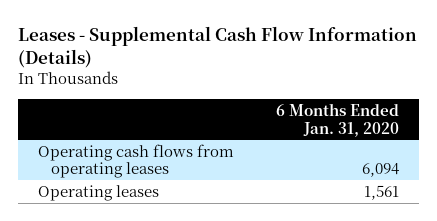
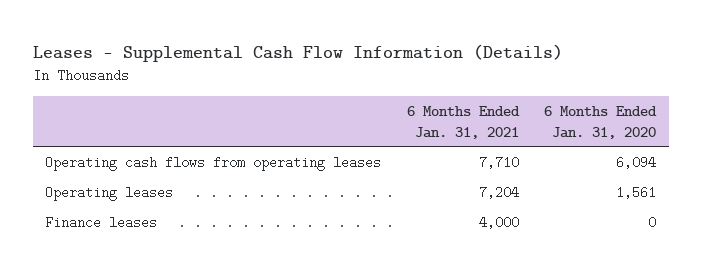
none -> [406,105,520,139] 6 Months Ended Jan. 31, 2021
none -> [45,215,158,229] Finance leases

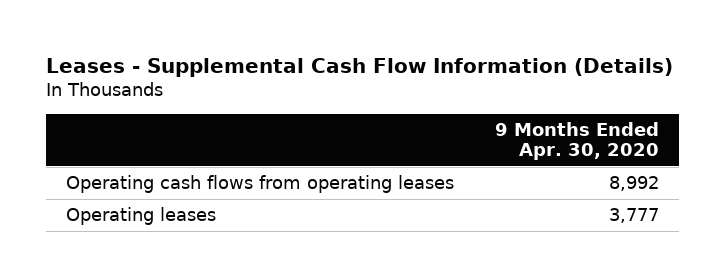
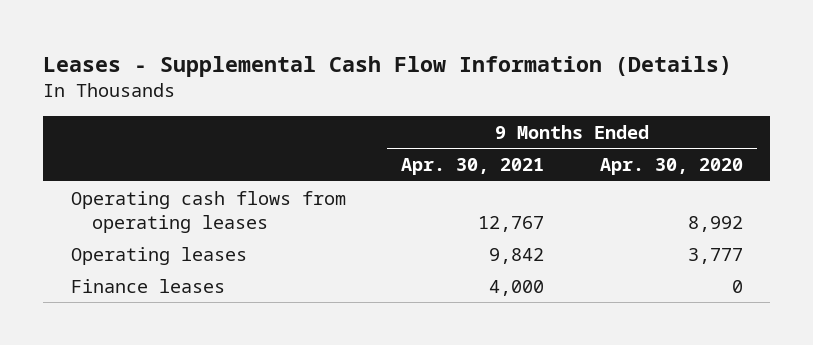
none -> [401,158,545,176] Apr. 30, 2021
none -> [70,278,225,293] Finance leases

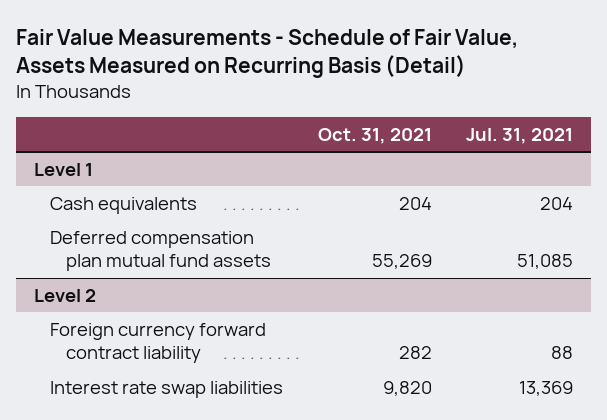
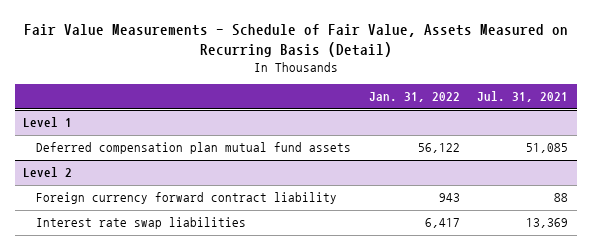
[317,127,432,144] Oct. 31, 2021 -> none
none -> [368,92,460,103] Jan. 31, 2022
[49,196,197,214] Cash equivalents -> none

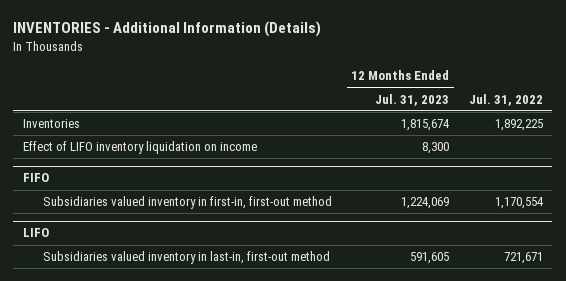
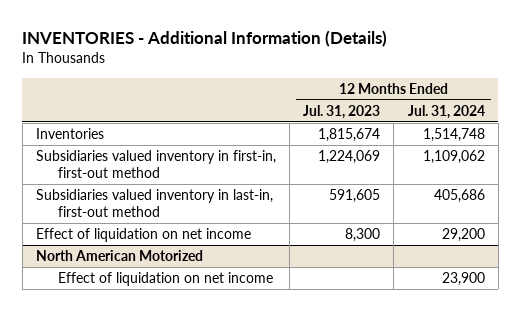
[468,93,543,106] Jul. 31, 2022 -> none
none -> [407,104,485,119] Jul. 31, 2024
[22,141,257,155] Effect of LIFO inventory liquidation on income -> none
[22,173,49,183] FIFO -> none
[22,228,49,238] LIFO -> none
none -> [35,228,251,243] Effect of liquidation on net income
none -> [35,250,203,262] North American Motorized
none -> [58,272,274,287] Effect of liquidation on net income

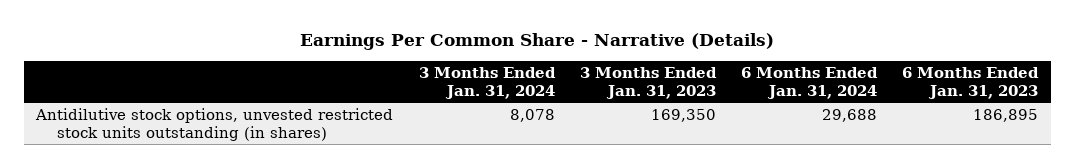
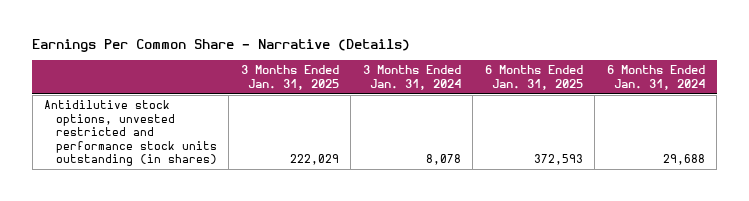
[579,66,717,100] 3 Months Ended Jan. 31, 2023 -> none
[902,66,1040,100] 6 Months Ended Jan. 31, 2023 -> none
none -> [240,65,339,91] 3 Months Ended Jan. 31, 2025
none -> [484,65,583,91] 6 Months Ended Jan. 31, 2025
[35,107,394,142] Antidilutive stock options, unvested restricted stock units outstanding (in shares) -> [44,100,217,167] Antidilutive stock options, unvested restricted and performance stock units outstanding (in shares)

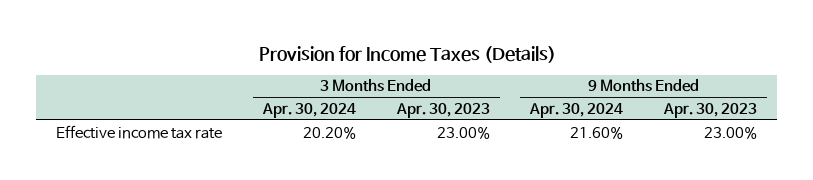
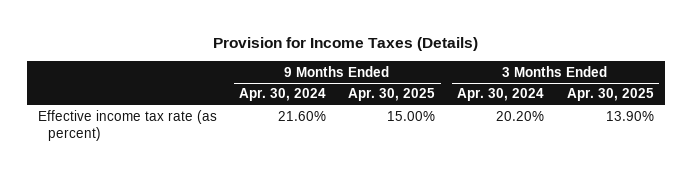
[395,102,490,118] Apr. 30, 2023 -> none
[662,102,757,118] Apr. 30, 2023 -> none
none -> [348,88,436,102] Apr. 30, 2025
none -> [566,88,654,102] Apr. 30, 2025
[56,124,223,139] Effective income tax rate -> [38,110,218,142] Effective income tax rate (as percent)

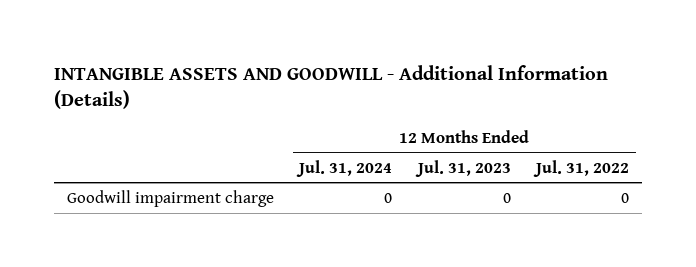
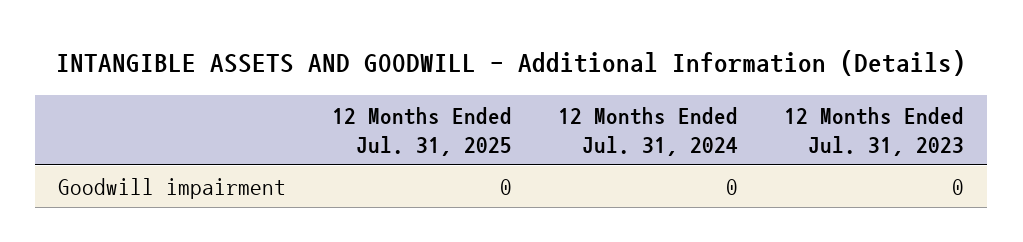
[533,159,630,177] 12 Months Ended Jul. 31, 2022 -> none
none -> [332,106,513,156] 12 Months Ended Jul. 31, 2025
[66,190,274,208] Goodwill impairment charge -> [58,177,287,199] Goodwill impairment

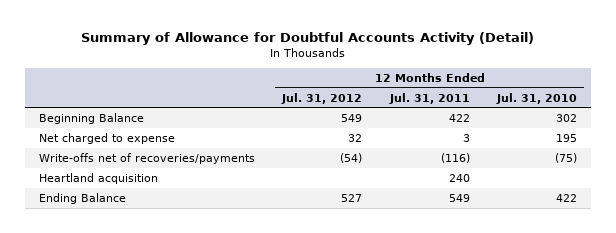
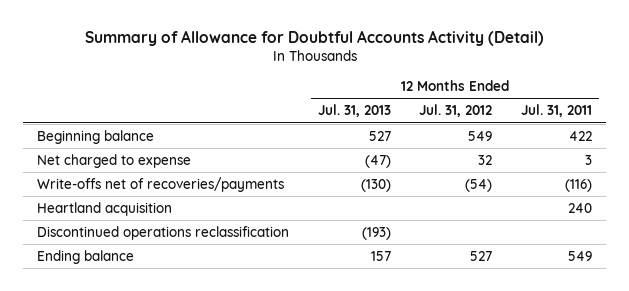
[495,92,577,104] Jul. 31, 2010 -> none
none -> [317,104,391,118] Jul. 31, 2013
[38,112,144,124] Beginning Balance -> [37,129,155,144] Beginning balance
none -> [37,225,290,240] Discontinued operations reclassification
[38,192,126,204] Ending Balance -> [37,249,135,264] Ending balance

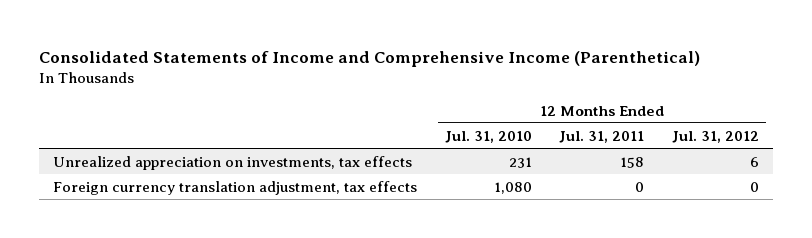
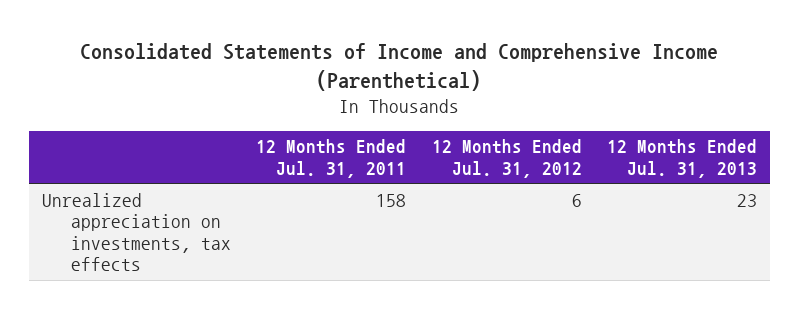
[444,130,532,143] Jul. 31, 2010 -> none
none -> [607,139,758,178] 12 Months Ended Jul. 31, 2013
[53,180,418,195] Foreign currency translation adjustment, tax effects -> none

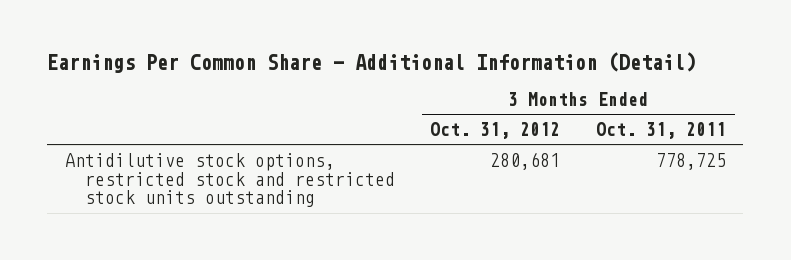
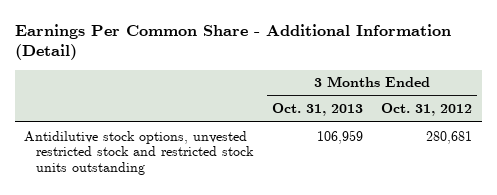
[595,122,726,140] Oct. 31, 2011 -> none
none -> [271,103,363,117] Oct. 31, 2013
[65,152,396,208] Antidilutive stock options, restricted stock and restricted stock units outstanding -> [24,130,255,176] Antidilutive stock options, unvested restricted stock and restricted stock units outstanding

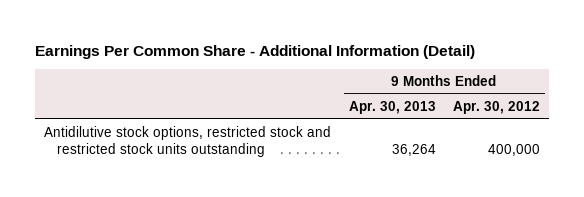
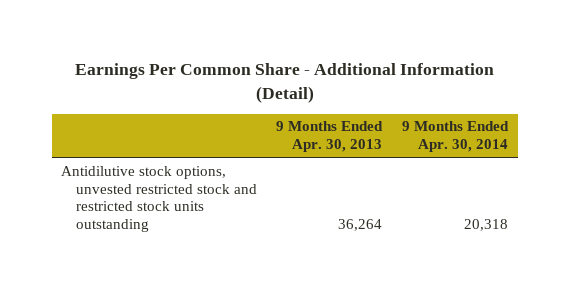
[453,100,541,114] Apr. 30, 2012 -> none
none -> [401,121,509,153] 9 Months Ended Apr. 30, 2014
[43,126,331,157] Antidilutive stock options, restricted stock and restricted stock units outstanding -> [61,165,257,233] Antidilutive stock options, unvested restricted stock and restricted stock units outstanding

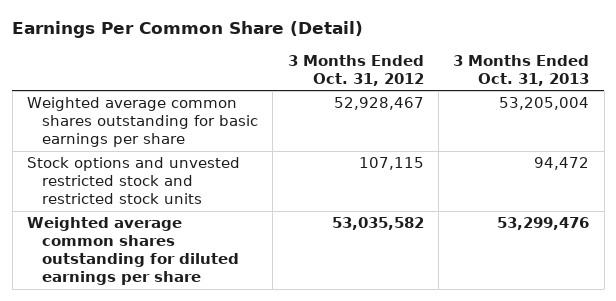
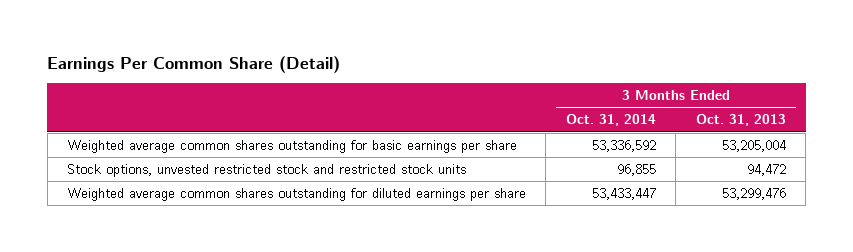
[287,54,424,86] 3 Months Ended Oct. 31, 2012 -> none
none -> [565,114,656,127] Oct. 31, 2014
[26,157,240,205] Stock options and unvested restricted stock and restricted stock units -> [67,163,467,177] Stock options, unvested restricted stock and restricted stock units

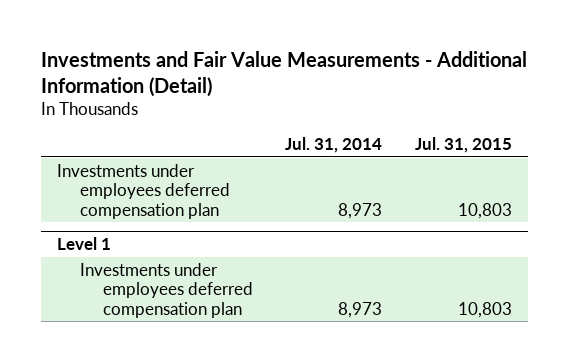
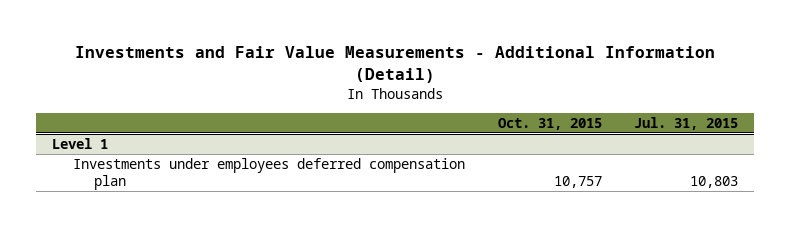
[285,137,383,154] Jul. 31, 2014 -> none
none -> [497,117,602,130] Oct. 31, 2015
[56,163,230,219] Investments under employees deferred compensation plan -> none

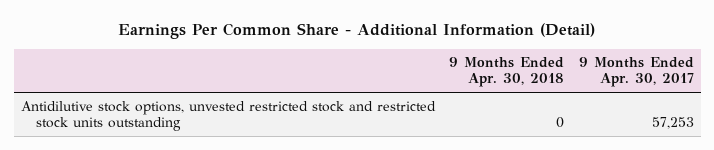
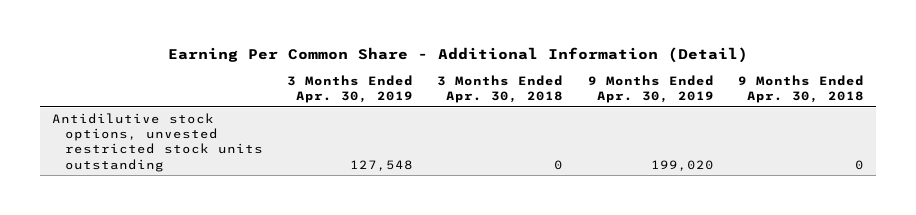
[118,23,596,40] Earnings Per Common Share - Additional Information (Detail) -> [167,46,748,63] Earning Per Common Share - Additional Information (Detail)
[578,57,694,88] 9 Months Ended Apr. 30, 2017 -> none
none -> [287,75,414,104] 3 Months Ended Apr. 30, 2019
none -> [437,75,564,104] 3 Months Ended Apr. 30, 2018
none -> [587,75,714,104] 9 Months Ended Apr. 30, 2019
[20,101,436,132] Antidilutive stock options, unvested restricted stock and restricted stock units outstanding -> [51,112,263,172] Antidilutive stock options, unvested restricted stock units outstanding

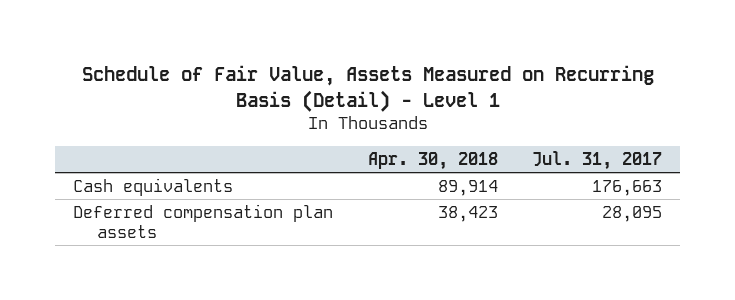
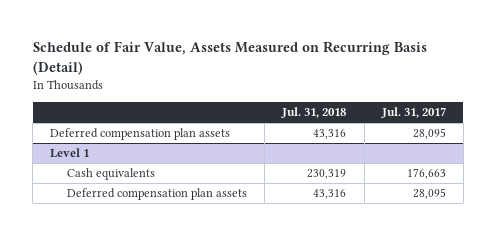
[81,65,654,112] Schedule of Fair Value, Assets Measured on Recurring Basis (Detail) - Level 1 -> [32,41,427,76] Schedule of Fair Value, Assets Measured on Recurring Basis (Detail)
[367,151,498,170] Apr. 30, 2018 -> none
none -> [281,107,347,119] Jul. 31, 2018
none -> [50,128,231,141] Deferred compensation plan assets
none -> [50,148,90,159] Level 1

